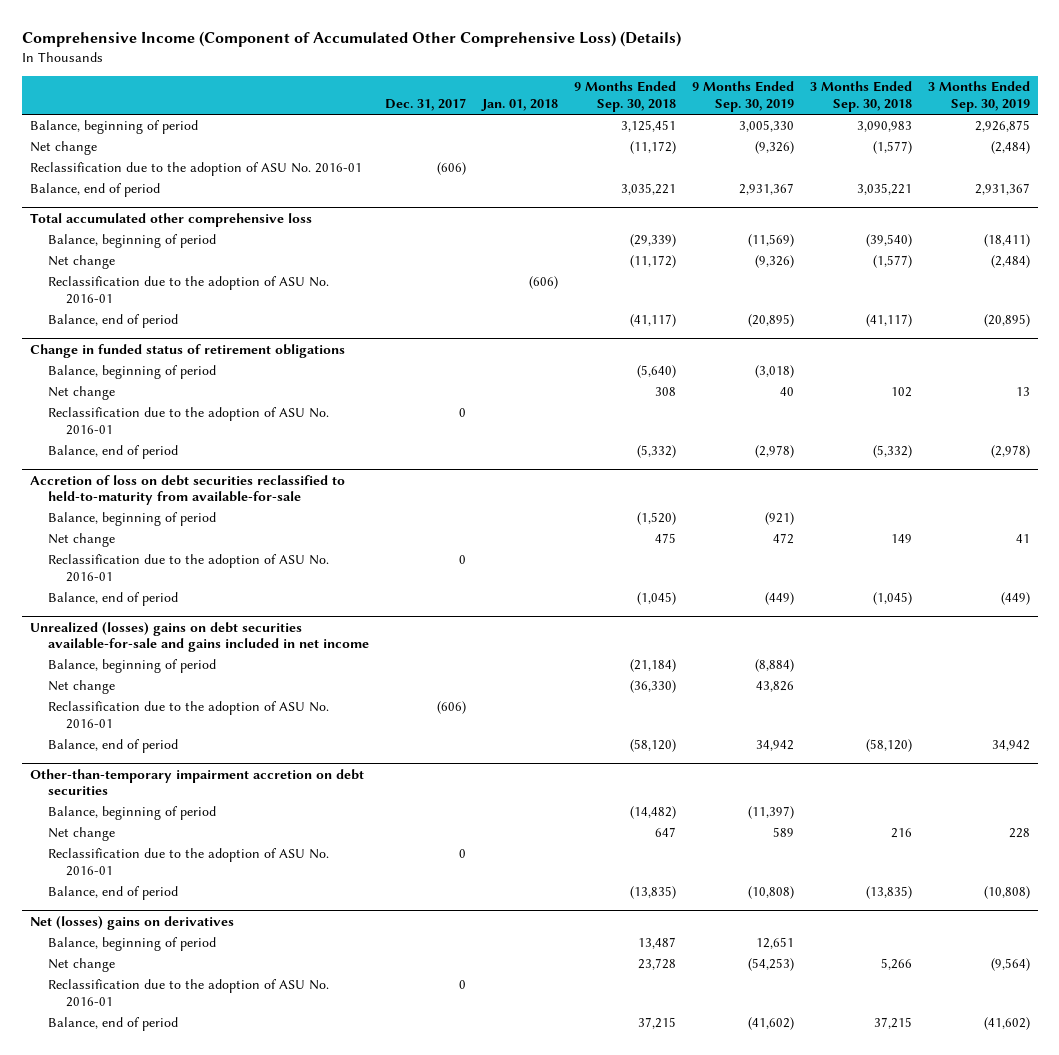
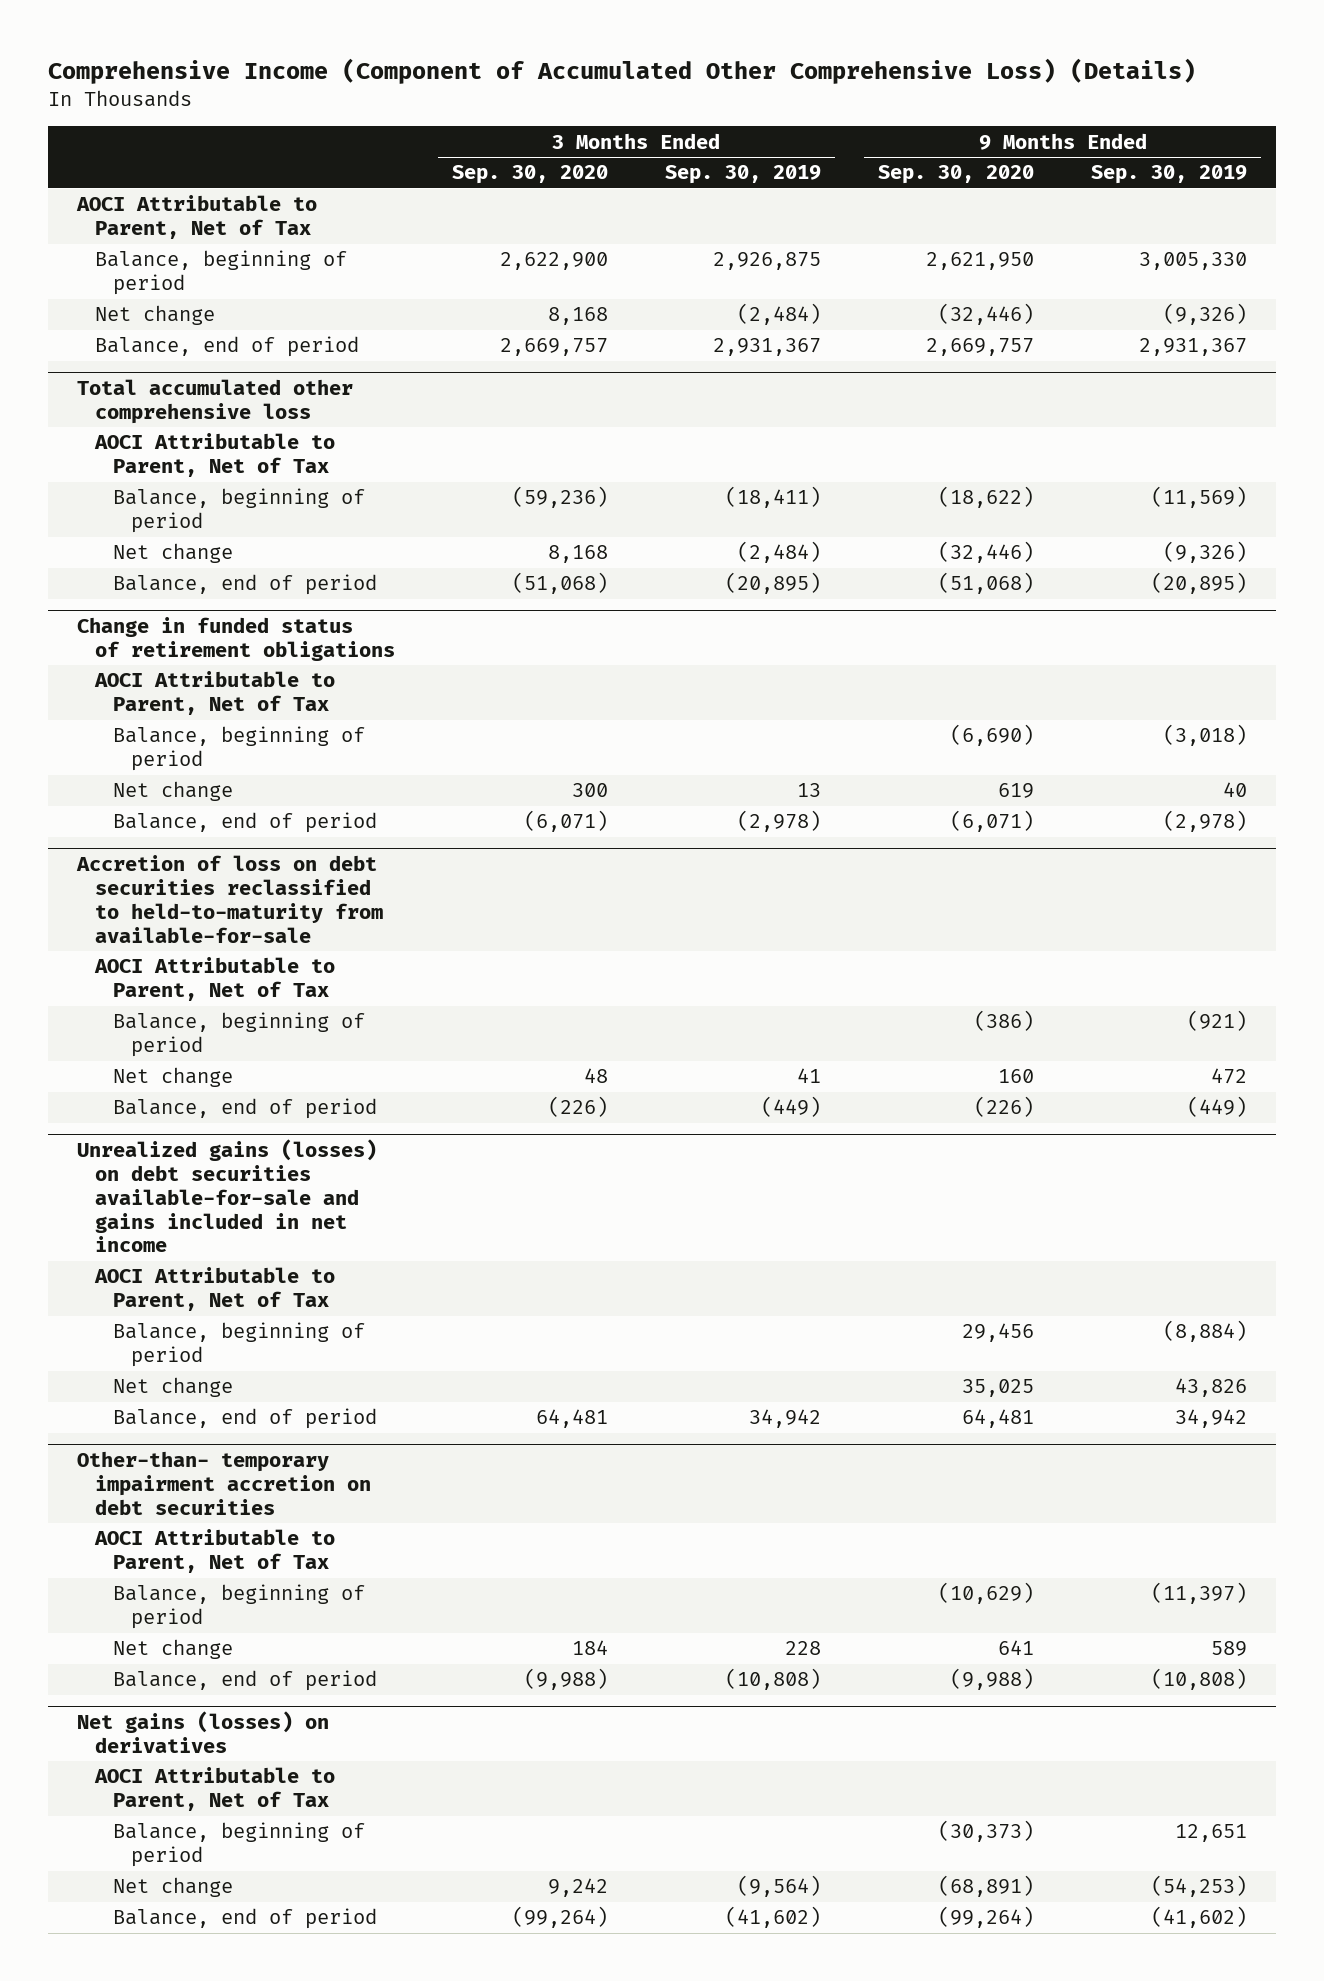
[384,98,466,112] Dec. 31, 2017 -> none
[480,99,558,112] Jan. 01, 2018 -> none
[573,81,676,113] 9 Months Ended Sep. 30, 2018 -> none
[809,81,912,113] 3 Months Ended Sep. 30, 2018 -> none
none -> [451,165,608,185] Sep. 30, 2020
none -> [878,165,1035,185] Sep. 30, 2020
none -> [75,195,317,240] AOCI Attributable to Parent, Net of Tax
[29,162,362,177] Reclassification due to the adoption of ASU No. 2016-01 -> none
none -> [93,433,335,478] AOCI Attributable to Parent, Net of Tax
[47,276,329,304] Reclassification due to the adoption of ASU No. 2016-01 -> none
none -> [93,671,335,716] AOCI Attributable to Parent, Net of Tax
[47,407,329,435] Reclassification due to the adoption of ASU No. 2016-01 -> none
none -> [93,957,335,1002] AOCI Attributable to Parent, Net of Tax
[47,554,329,582] Reclassification due to the adoption of ASU No. 2016-01 -> none
[29,621,369,653] Unrealized (losses) gains on debt securities available-for-sale and gains included in net income -> [76,1139,377,1253] Unrealized gains (losses) on debt securities available-for-sale and gains included in net income
none -> [93,1267,335,1312] AOCI Attributable to Parent, Net of Tax
[47,701,329,729] Reclassification due to the adoption of ASU No. 2016-01 -> none
[29,768,364,796] Other-than-temporary impairment accretion on debt securities -> [76,1451,371,1515] Other-than- temporary impairment accretion on debt securities
none -> [93,1529,335,1574] AOCI Attributable to Parent, Net of Tax
[47,848,329,876] Reclassification due to the adoption of ASU No. 2016-01 -> none
[29,915,234,930] Net (losses) gains on derivatives -> [76,1711,329,1754] Net gains (losses) on derivatives
none -> [93,1767,335,1812] AOCI Attributable to Parent, Net of Tax
[47,979,329,1007] Reclassification due to the adoption of ASU No. 2016-01 -> none

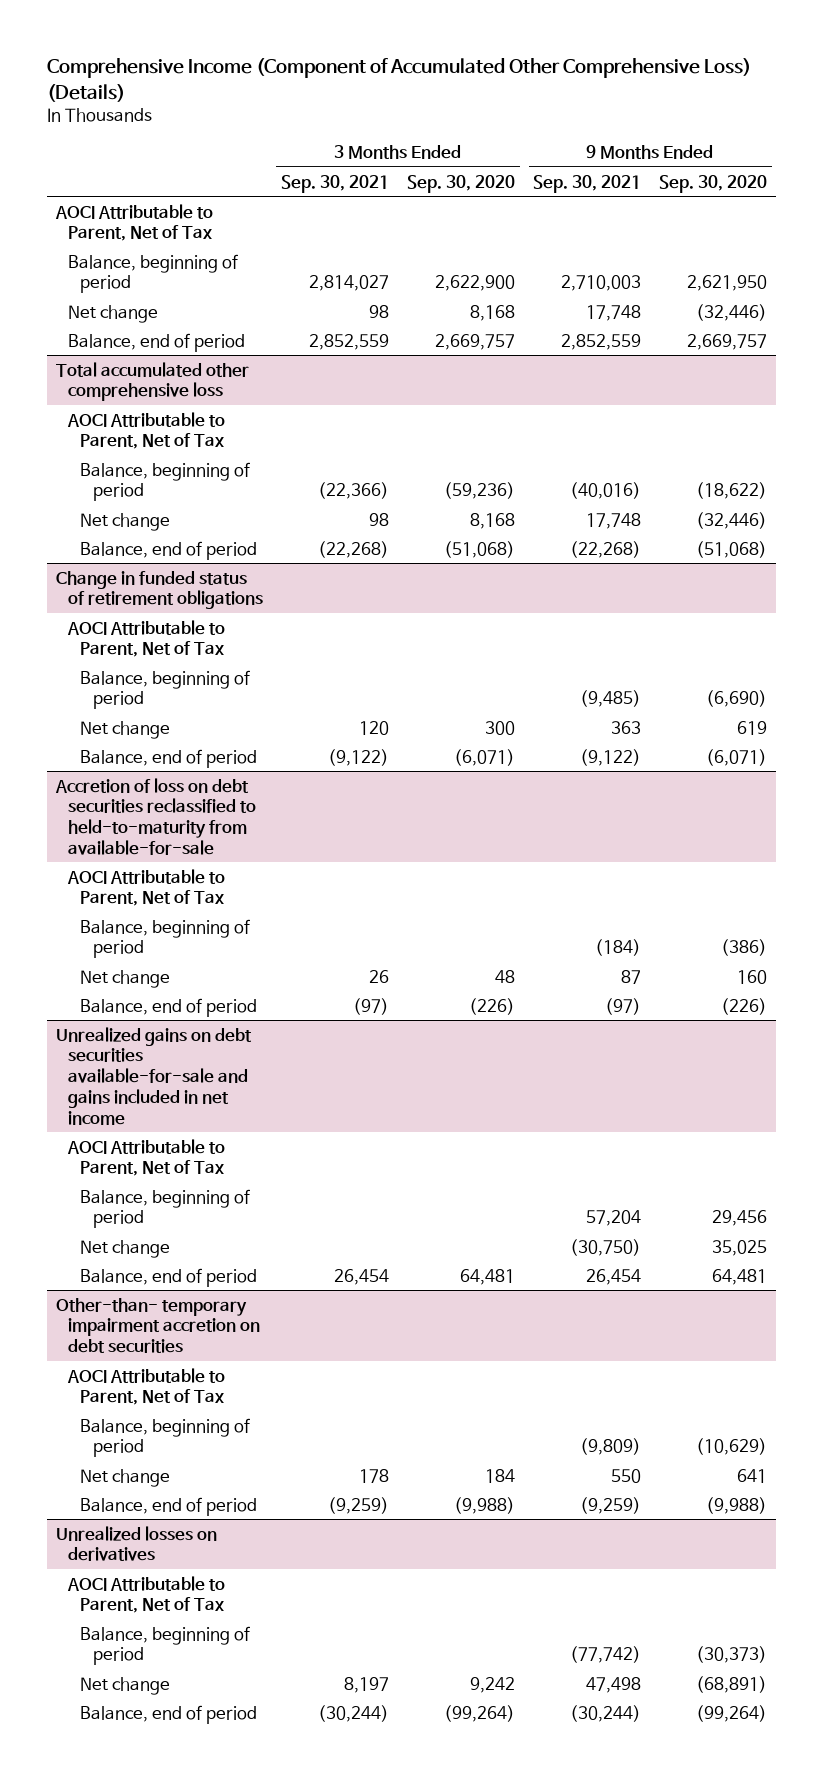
[665,165,822,185] Sep. 30, 2019 -> none
[1091,165,1248,185] Sep. 30, 2019 -> none
none -> [280,174,389,193] Sep. 30, 2021
none -> [533,174,642,193] Sep. 30, 2021
[76,1139,377,1253] Unrealized gains (losses) on debt securities available-for-sale and gains included in net income -> [55,1026,252,1125] Unrealized gains on debt securities available-for-sale and gains included in net income
[76,1711,329,1754] Net gains (losses) on derivatives -> [55,1525,217,1562] Unrealized losses on derivatives

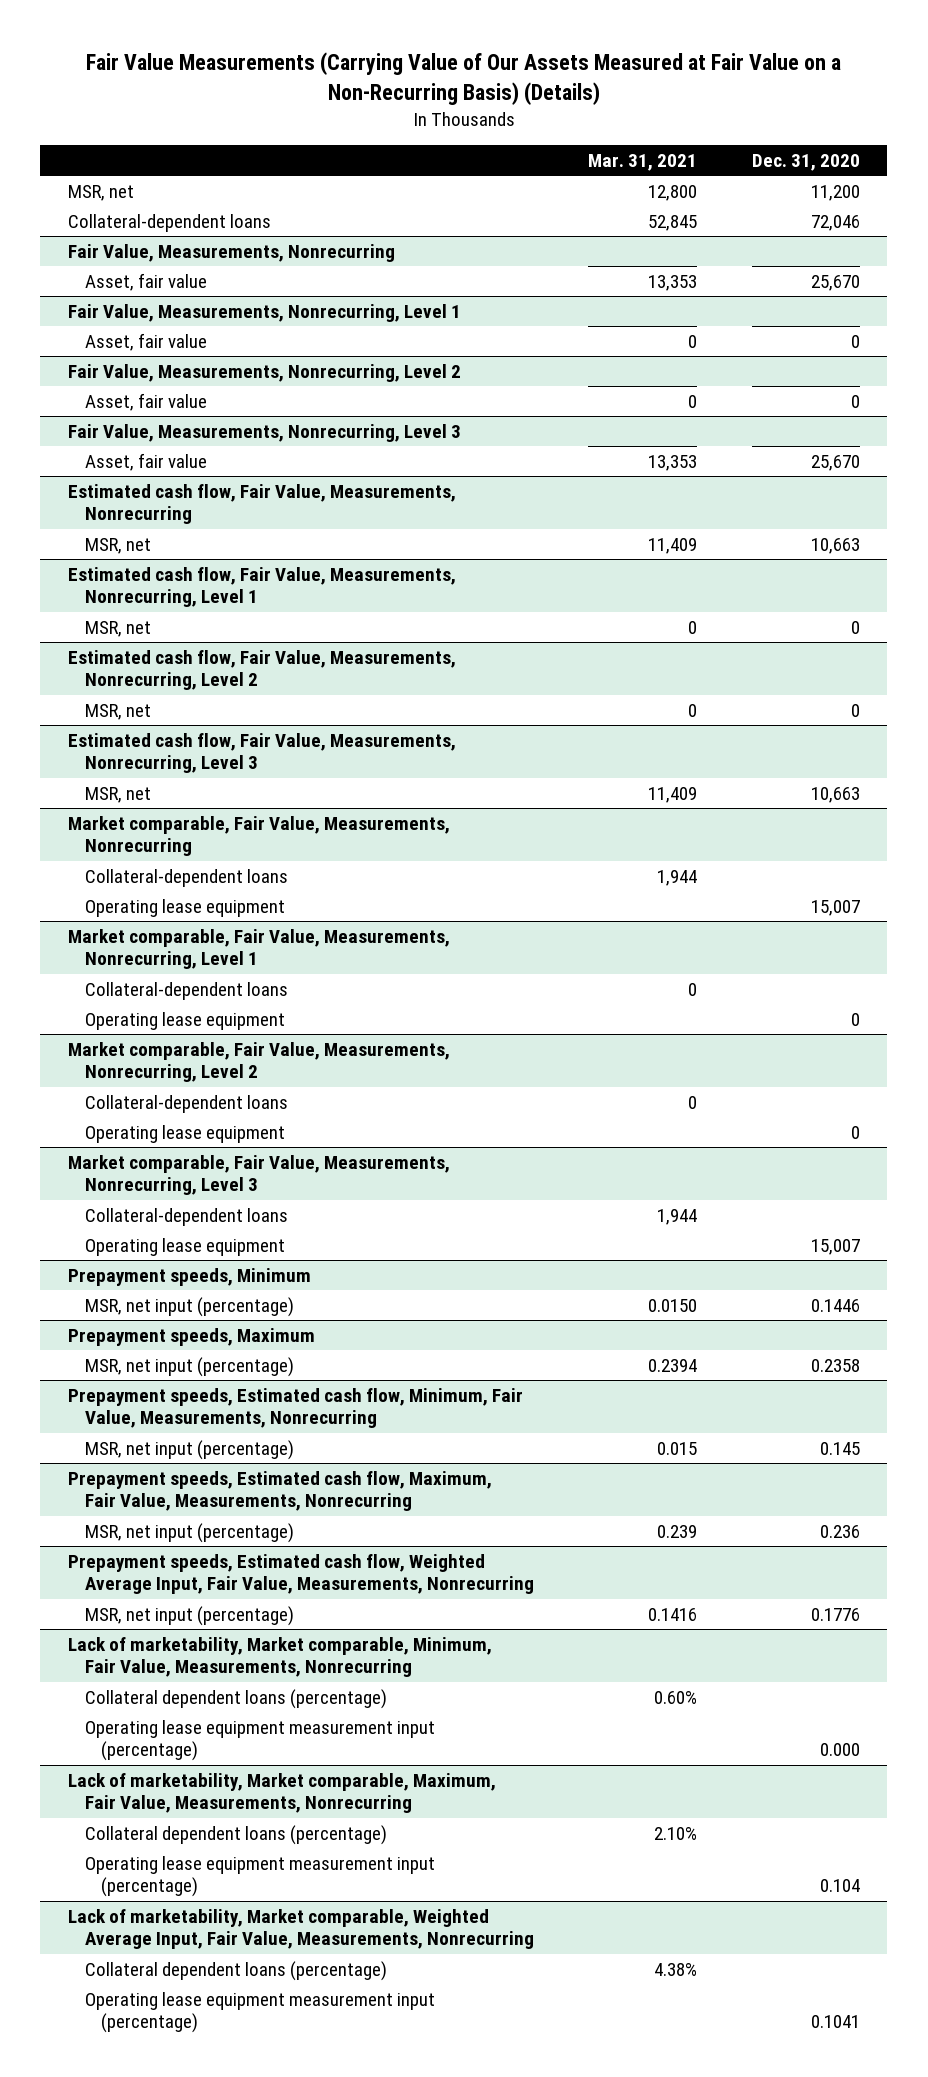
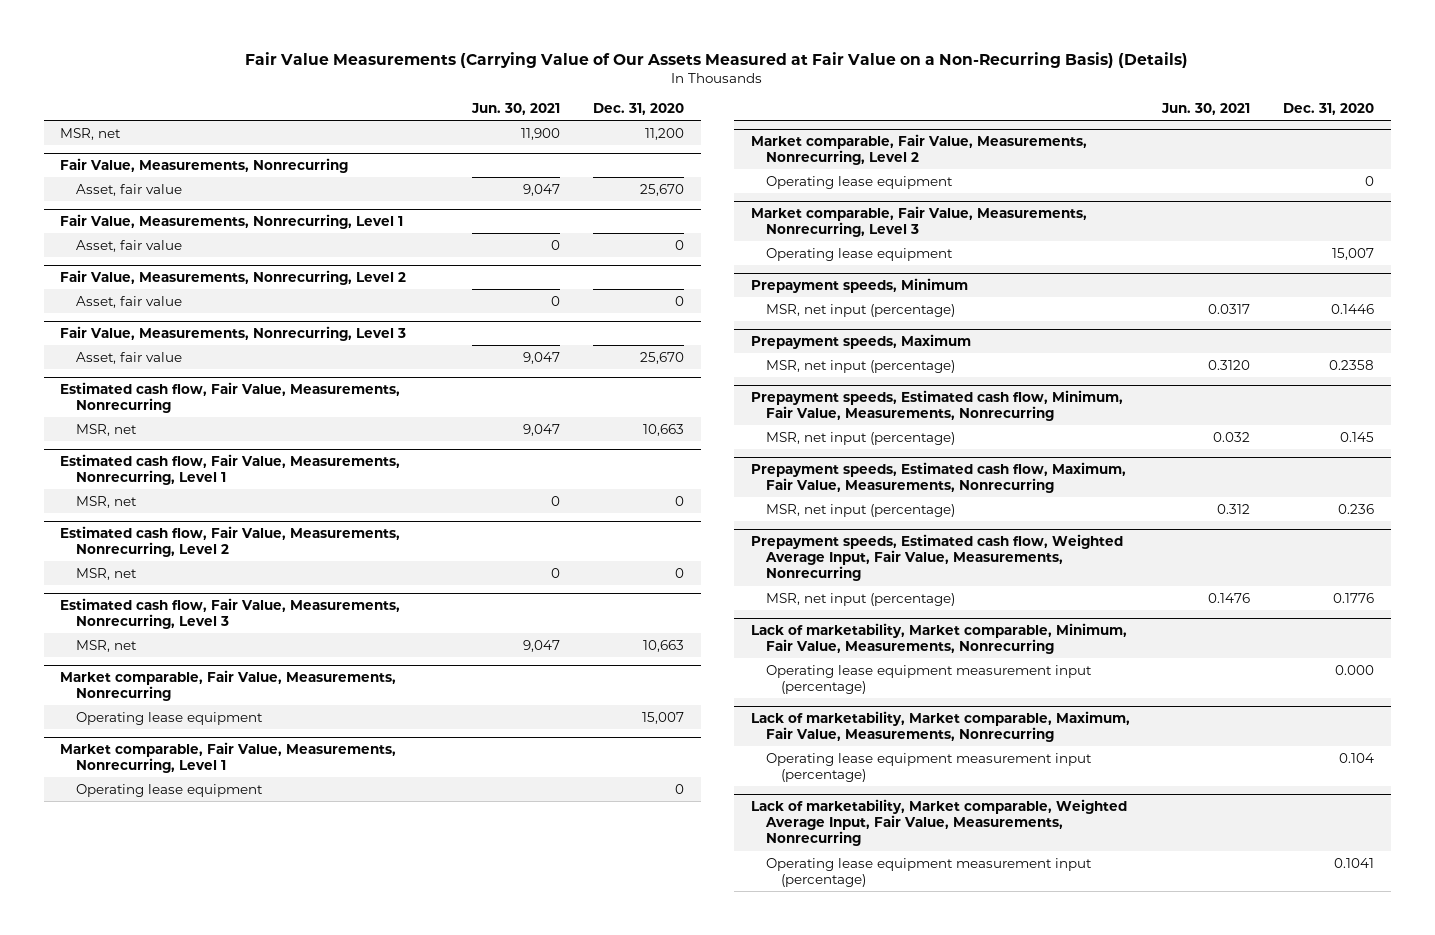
[588,153,698,171] Mar. 31, 2021 -> none
none -> [471,102,561,115] Jun. 30, 2021
[67,213,271,232] Collateral-dependent loans -> none
[84,868,288,887] Collateral-dependent loans -> none
[84,981,288,1000] Collateral-dependent loans -> none
[84,1094,288,1113] Collateral-dependent loans -> none
[84,1207,288,1226] Collateral-dependent loans -> none
[84,1688,387,1709] Collateral dependent loans (percentage) -> none
[84,1824,387,1845] Collateral dependent loans (percentage) -> none
[84,1960,387,1981] Collateral dependent loans (percentage) -> none

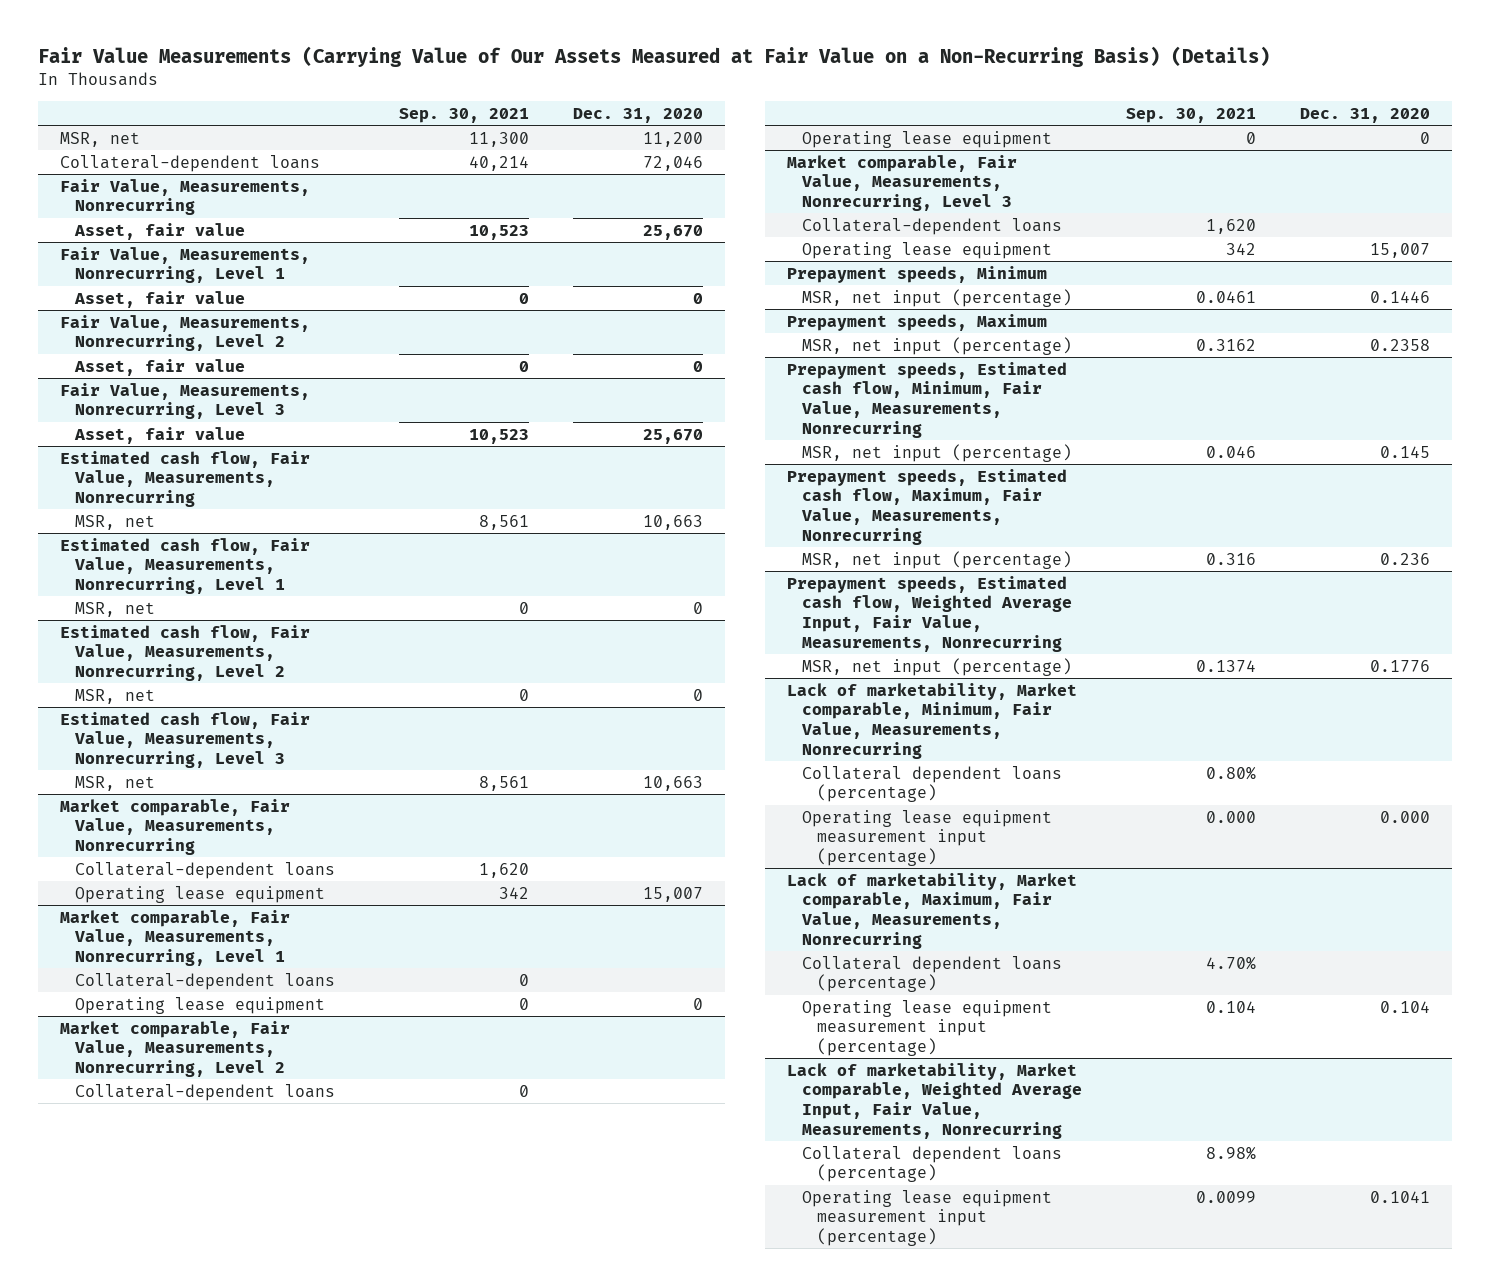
[471,102,561,115] Jun. 30, 2021 -> none
none -> [398,107,529,123] Sep. 30, 2021
none -> [59,154,320,172] Collateral-dependent loans
none -> [74,861,335,879] Collateral-dependent loans
none -> [74,972,335,990] Collateral-dependent loans
none -> [74,1083,335,1101] Collateral-dependent loans
none -> [801,217,1062,235] Collateral-dependent loans
none -> [801,765,1062,803] Collateral dependent loans (percentage)
none -> [801,955,1062,993] Collateral dependent loans (percentage)
none -> [801,1145,1062,1183] Collateral dependent loans (percentage)

